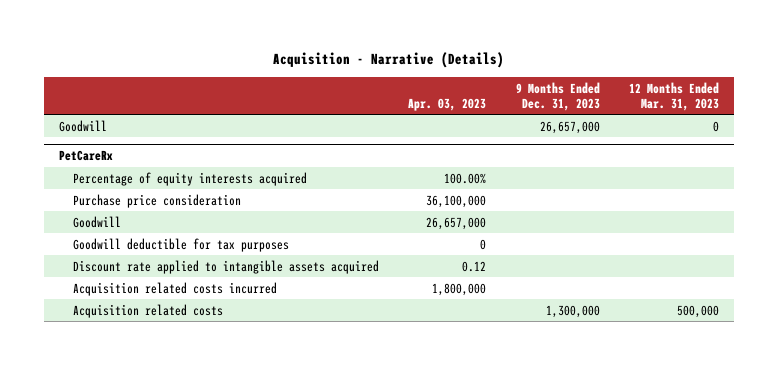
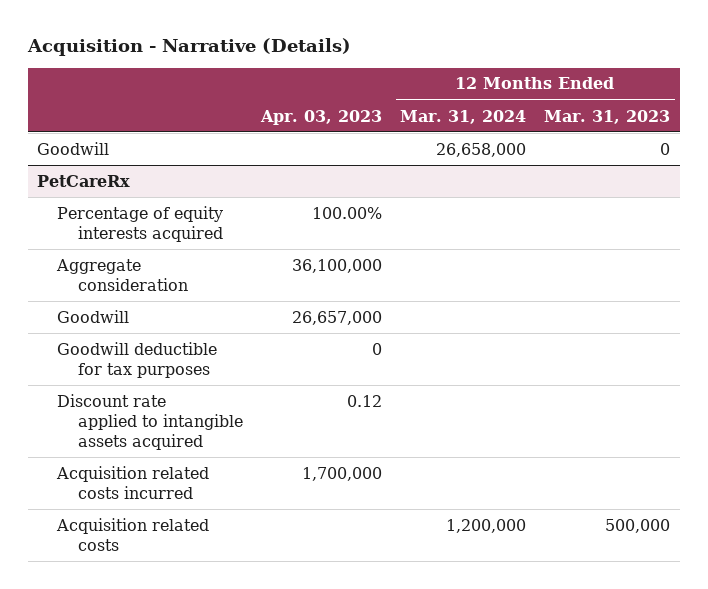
[515,81,600,111] 9 Months Ended Dec. 31, 2023 -> none
none -> [400,109,527,124] Mar. 31, 2024
[73,193,242,208] Purchase price consideration -> [56,258,188,291] Aggregate consideration
[432,282,487,296] 1,800,000 -> [301,466,382,481] 1,700,000

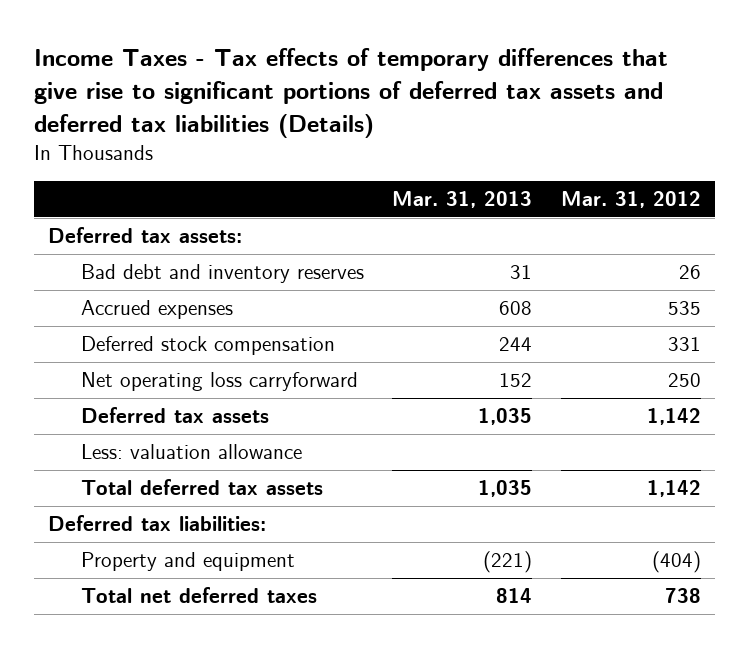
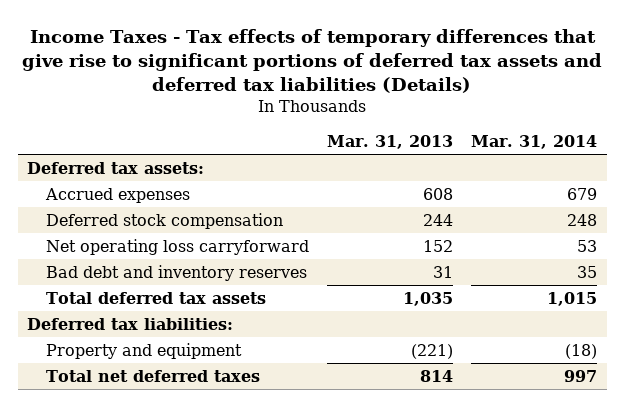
[561,191,702,209] Mar. 31, 2012 -> none
none -> [471,134,598,149] Mar. 31, 2014
[80,407,269,424] Deferred tax assets -> none
[80,444,302,460] Less: valuation allowance -> none
[80,264,364,284] Bad debt and inventory reserves -> [45,264,307,281] Bad debt and inventory reserves

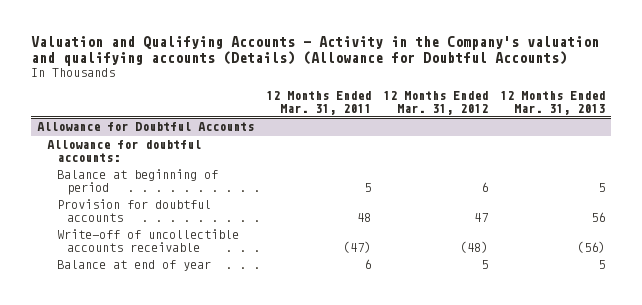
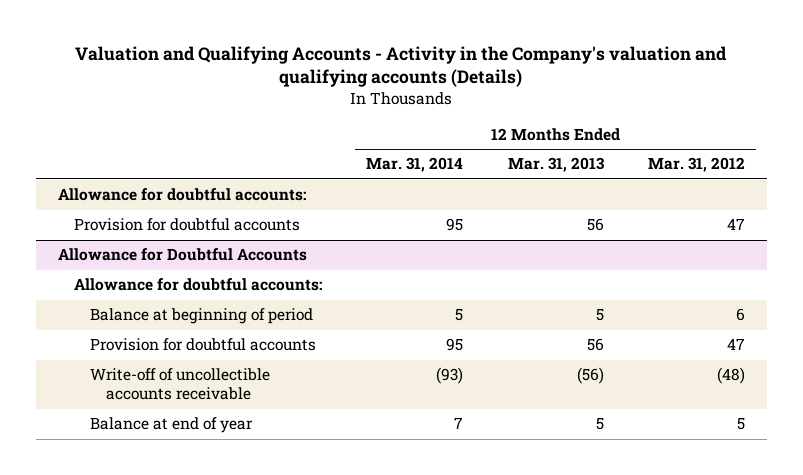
[30,35,599,66] Valuation and Qualifying Accounts - Activity in the Company's valuation and qualifying accounts (Details) (Allowance for Doubtful Accounts) -> [75,45,728,88] Valuation and Qualifying Accounts - Activity in the Company's valuation and qualifying accounts (Details)
[265,91,371,115] 12 Months Ended Mar. 31, 2011 -> none
none -> [366,157,464,173] Mar. 31, 2014
none -> [57,188,306,202] Allowance for doubtful accounts:
none -> [73,218,300,232] Provision for doubtful accounts

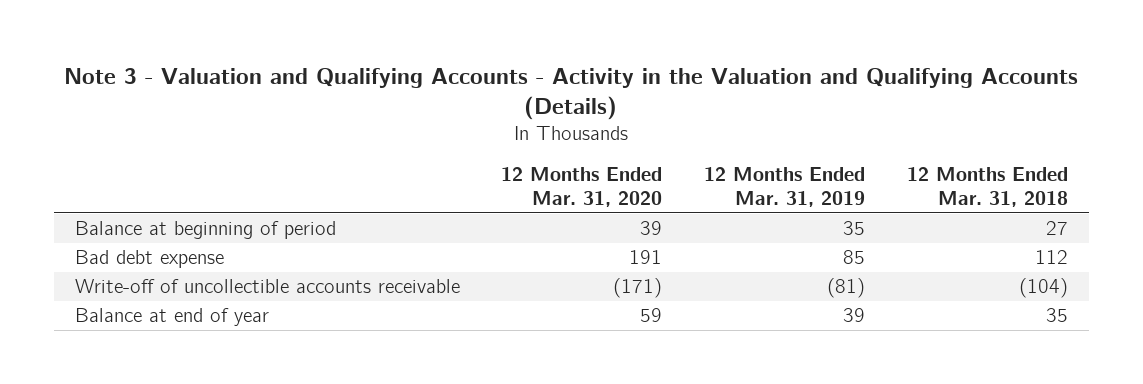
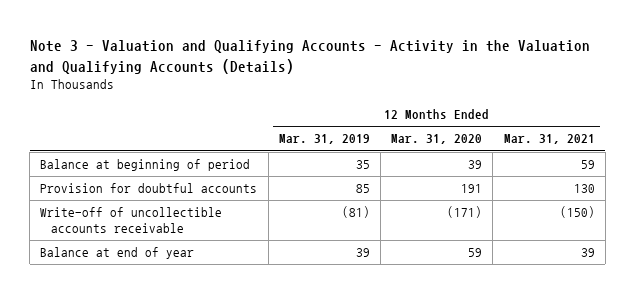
[906,166,1068,207] 12 Months Ended Mar. 31, 2018 -> none
none -> [503,134,595,145] Mar. 31, 2021
[74,250,224,269] Bad debt expense -> [40,183,258,194] Provision for doubtful accounts

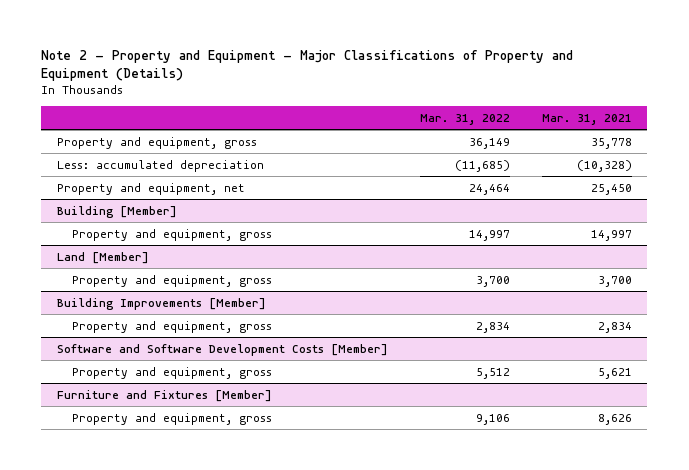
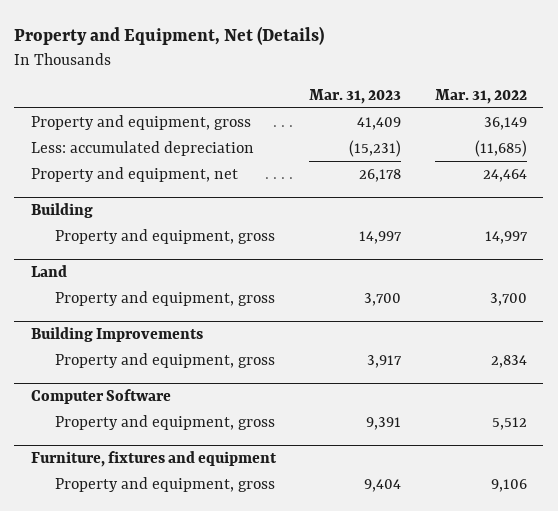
[41,49,574,82] Note 2 - Property and Equipment - Major Classifications of Property and Equipment (Details) -> [14,26,325,46] Property and Equipment, Net (Details)
[541,114,632,126] Mar. 31, 2021 -> none
none -> [309,88,402,104] Mar. 31, 2023
[57,205,178,218] Building [Member] -> [31,203,94,219] Building
[57,251,150,264] Land [Member] -> [31,265,68,278] Land
[57,297,267,310] Building Improvements [Member] -> [31,327,204,343] Building Improvements
[57,343,389,356] Software and Software Development Costs [Member] -> [31,389,172,405] Computer Software
[57,389,273,402] Furniture and Fixtures [Member] -> [31,451,278,468] Furniture, fixtures and equipment

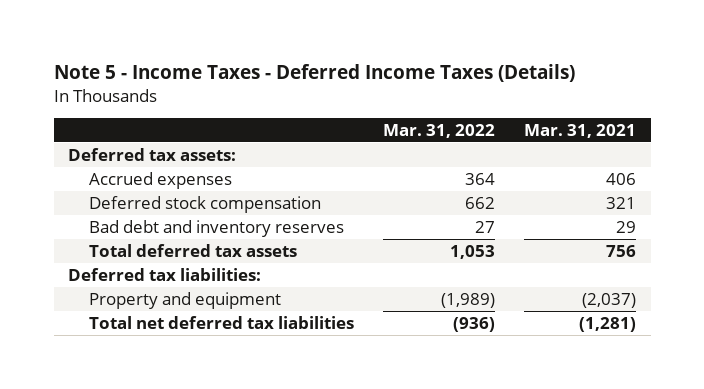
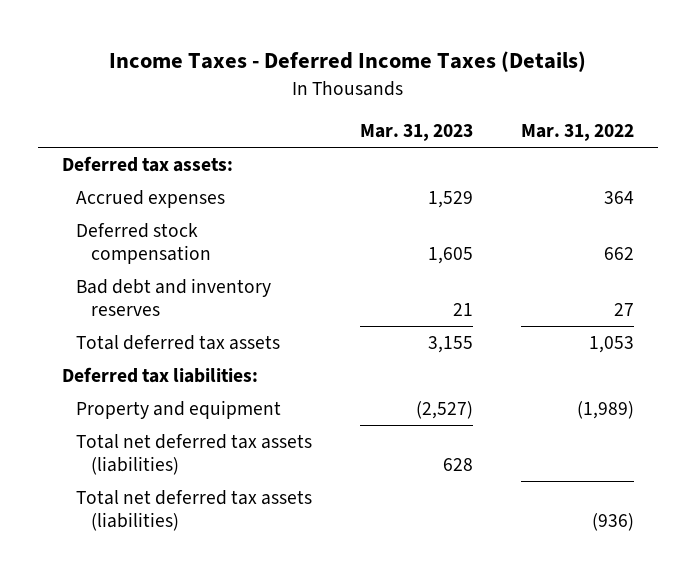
[53,64,575,83] Note 5 - Income Taxes - Deferred Income Taxes (Details) -> [108,51,586,73] Income Taxes - Deferred Income Taxes (Details)
[524,123,637,138] Mar. 31, 2021 -> none
none -> [360,124,474,142] Mar. 31, 2023
none -> [76,433,313,475] Total net deferred tax assets (liabilities)
[88,315,354,329] Total net deferred tax liabilities -> [76,489,313,531] Total net deferred tax assets (liabilities)

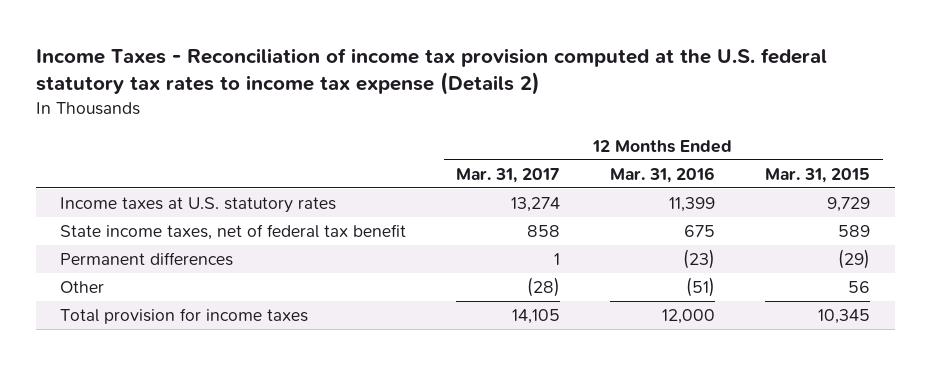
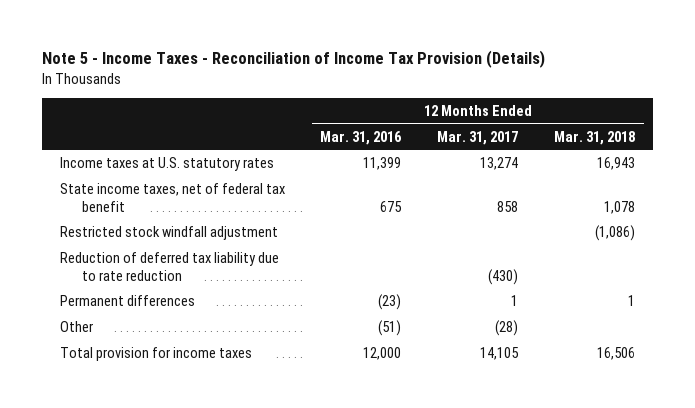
[35,48,827,96] Income Taxes - Reconciliation of income tax provision computed at the U.S. federal statutory tax rates to income tax expense (Details 2) -> [41,50,545,69] Note 5 - Income Taxes - Reconciliation of Income Tax Provision (Details)
[765,167,871,183] Mar. 31, 2015 -> none
none -> [554,130,636,145] Mar. 31, 2018
none -> [59,225,278,240] Restricted stock windfall adjustment
none -> [59,251,279,281] Reduction of deferred tax liability due to rate reduction

